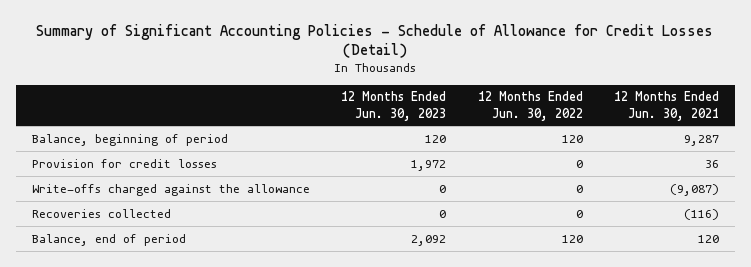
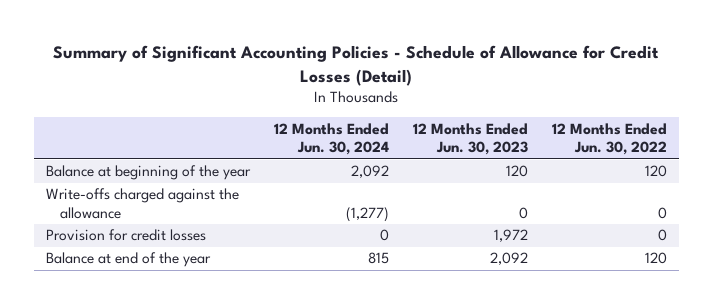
[613,91,719,121] 12 Months Ended Jun. 30, 2021 -> none
none -> [273,122,389,156] 12 Months Ended Jun. 30, 2024
[32,133,229,146] Balance, beginning of period -> [46,165,252,181] Balance at beginning of the year
[32,208,172,218] Recoveries collected -> none
[32,158,218,168] Provision for credit losses -> [46,229,207,242] Provision for credit losses
[32,233,187,246] Balance, end of period -> [46,252,212,268] Balance at end of the year

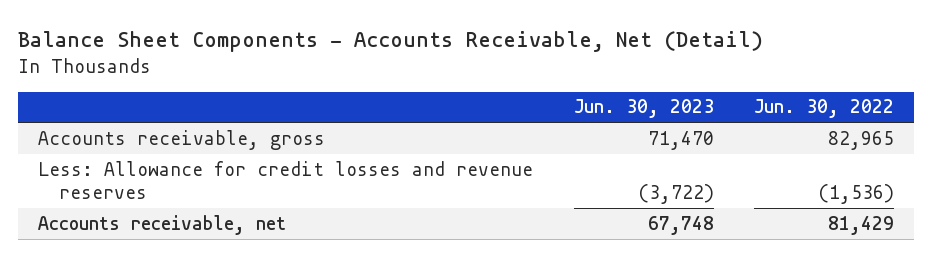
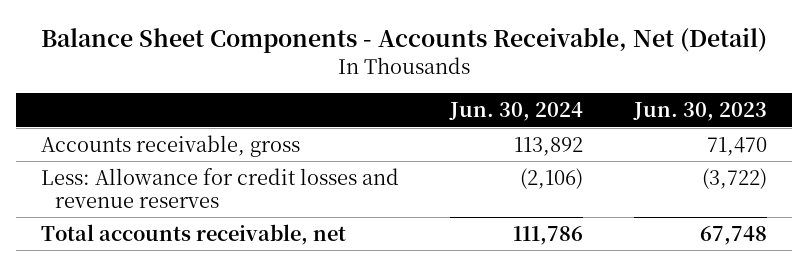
[753,99,894,119] Jun. 30, 2022 -> none
none -> [449,102,584,122] Jun. 30, 2024
[38,214,287,235] Accounts receivable, net -> [41,223,347,245] Total accounts receivable, net

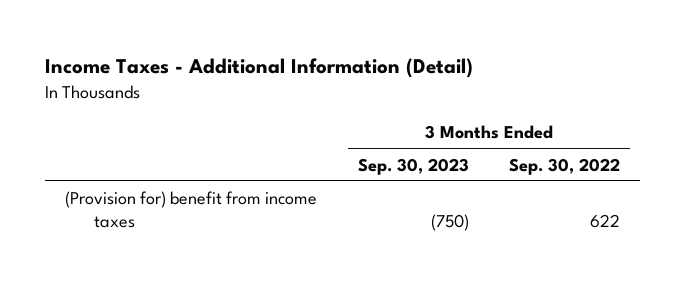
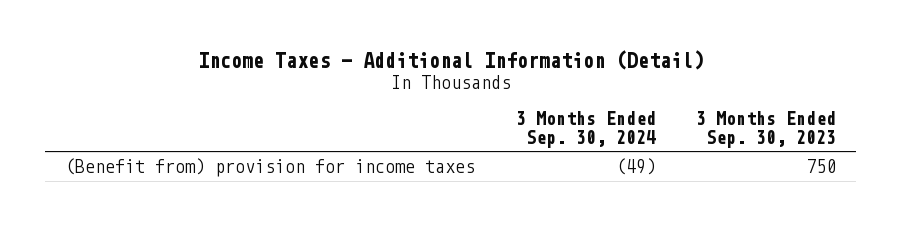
[509,157,621,175] Sep. 30, 2022 -> none
none -> [515,110,656,148] 3 Months Ended Sep. 30, 2024
[65,191,318,229] (Provision for) benefit from income taxes -> [65,158,476,178] (Benefit from) provision for income taxes
[430,214,469,232] (750) -> [806,159,837,174] 750

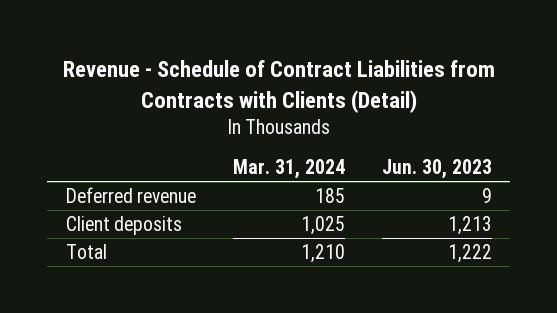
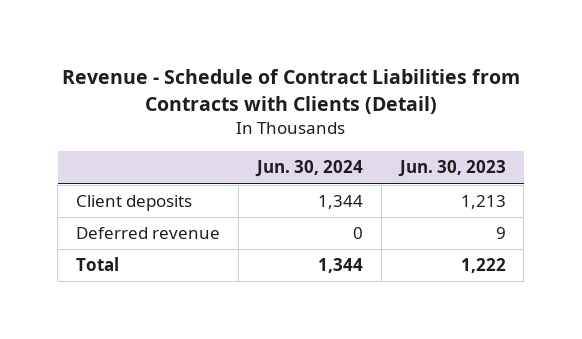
[232,159,345,180] Mar. 31, 2024 -> none
none -> [254,160,363,178] Jun. 30, 2024
[65,186,196,203] Deferred revenue -> [76,227,221,240] Deferred revenue

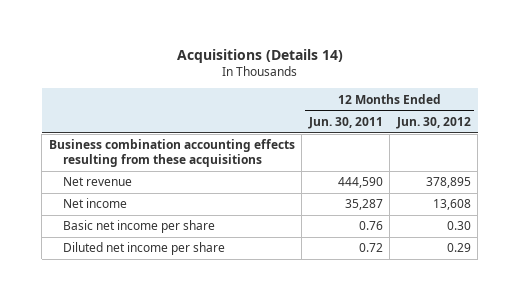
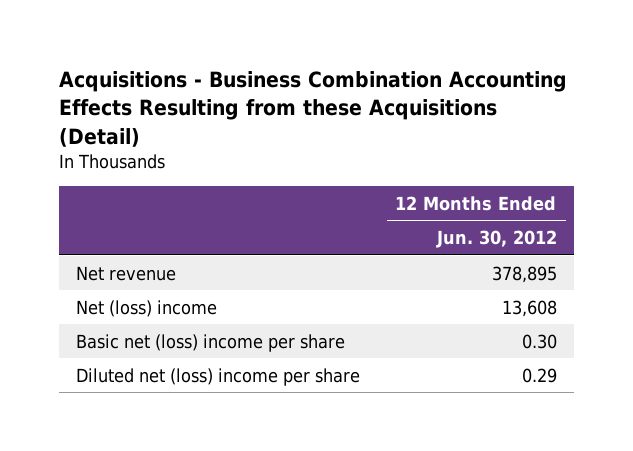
[176,49,343,64] Acquisitions (Details 14) -> [58,70,567,147] Acquisitions - Business Combination Accounting Effects Resulting from these Acquisitions (Detail)
[307,117,383,130] Jun. 30, 2011 -> none
[48,139,295,168] Business combination accounting effects resulting from these acquisitions -> none
[62,198,127,209] Net income -> [76,299,218,317] Net (loss) income
[62,220,215,234] Basic net income per share -> [76,333,346,352] Basic net (loss) income per share
[62,242,225,256] Diluted net income per share -> [76,367,361,386] Diluted net (loss) income per share

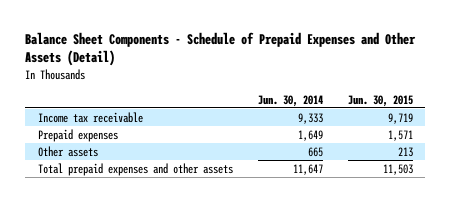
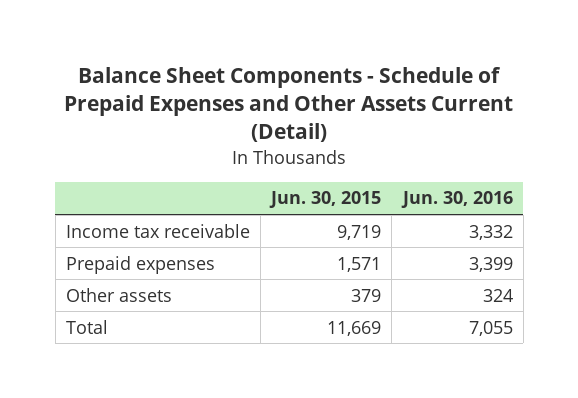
[24,31,416,67] Balance Sheet Components - Schedule of Prepaid Expenses and Other Assets (Detail) -> [64,67,514,143] Balance Sheet Components - Schedule of Prepaid Expenses and Other Assets Current (Detail)
[257,94,323,107] Jun. 30, 2014 -> none
none -> [400,191,513,209] Jun. 30, 2016
[37,162,233,176] Total prepaid expenses and other assets -> none
[397,146,413,157] 213 -> [351,288,382,302] 379
none -> [65,319,108,334] Total

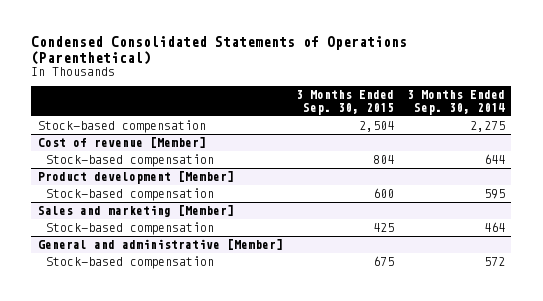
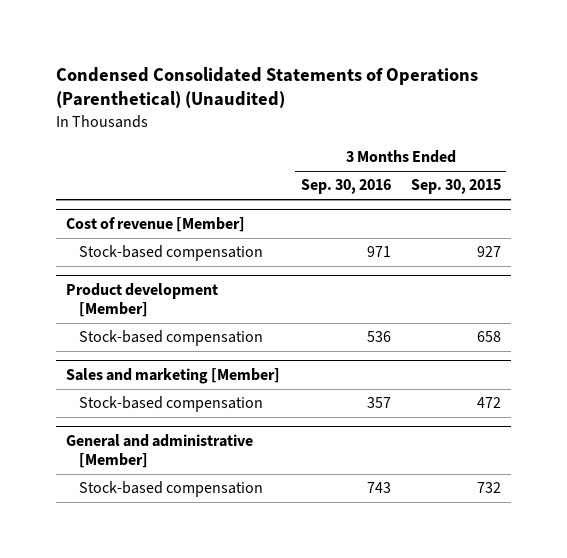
[31,35,408,65] Condensed Consolidated Statements of Operations (Parenthetical) -> [55,66,478,109] Condensed Consolidated Statements of Operations (Parenthetical) (Unaudited)
[406,90,505,116] 3 Months Ended Sep. 30, 2014 -> none
none -> [300,179,391,195] Sep. 30, 2016
[37,119,206,133] Stock-based compensation -> none
[372,154,394,164] 804 -> [477,246,502,258] 927
[372,187,394,198] 600 -> [477,331,502,343] 658
[372,222,394,232] 425 -> [477,397,502,409] 472
[372,255,394,266] 675 -> [477,482,502,494] 732

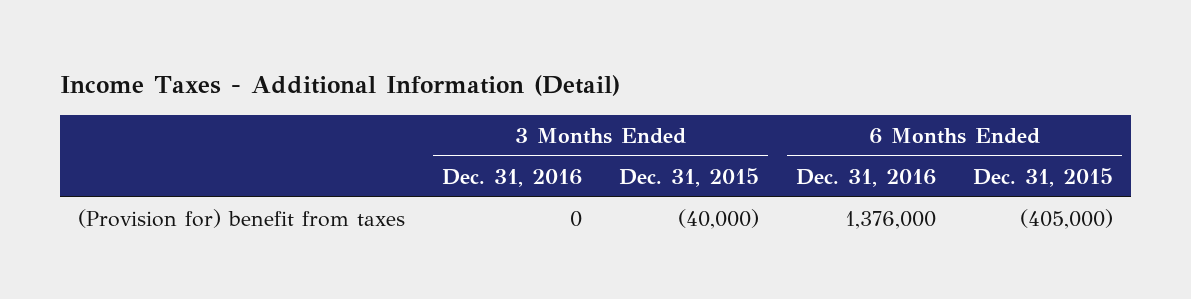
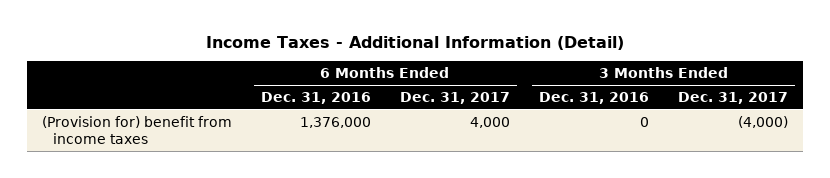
[619,167,760,187] Dec. 31, 2015 -> none
[972,167,1113,187] Dec. 31, 2015 -> none
none -> [399,91,510,104] Dec. 31, 2017
none -> [678,91,789,104] Dec. 31, 2017
[78,208,406,228] (Provision for) benefit from taxes -> [41,115,232,144] (Provision for) benefit from income taxes

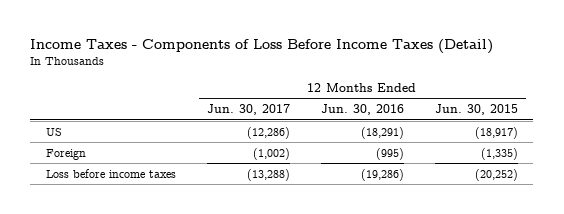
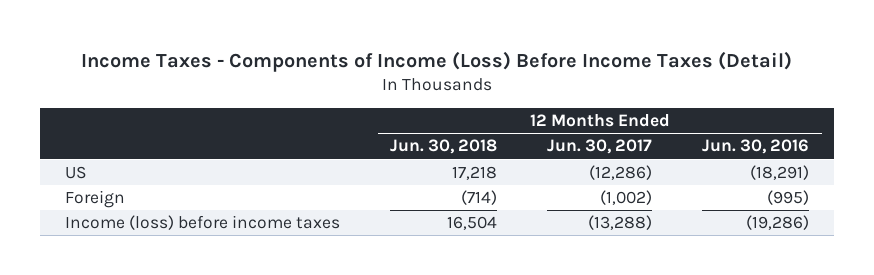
[30,38,494,54] Income Taxes - Components of Loss Before Income Taxes (Detail) -> [81,50,793,72] Income Taxes - Components of Income (Loss) Before Income Taxes (Detail)
[434,104,518,116] Jun. 30, 2015 -> none
none -> [390,139,498,155] Jun. 30, 2018
[45,168,176,178] Loss before income taxes -> [64,215,340,231] Income (loss) before income taxes

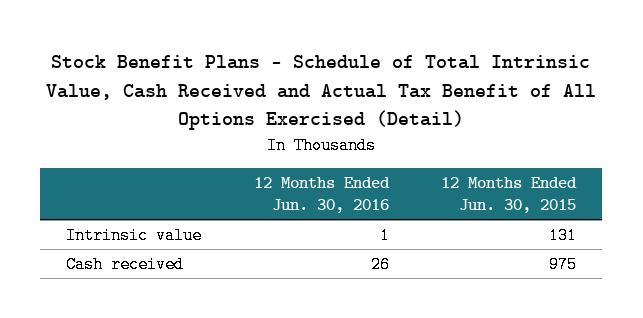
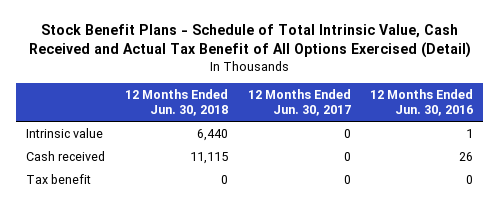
[441,176,578,214] 12 Months Ended Jun. 30, 2015 -> none
none -> [124,88,228,117] 12 Months Ended Jun. 30, 2018
none -> [247,88,351,117] 12 Months Ended Jun. 30, 2017
none -> [26,173,92,184] Tax benefit

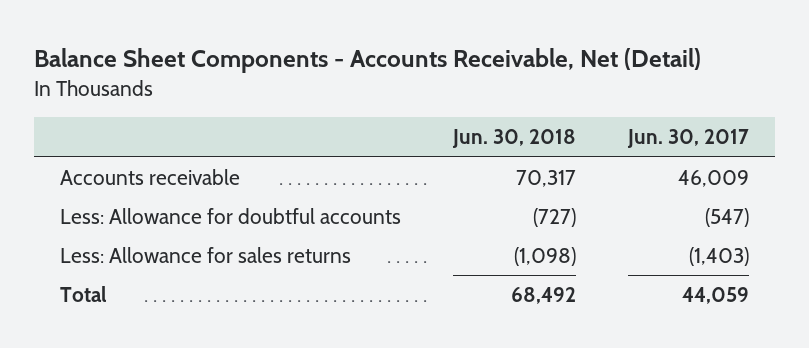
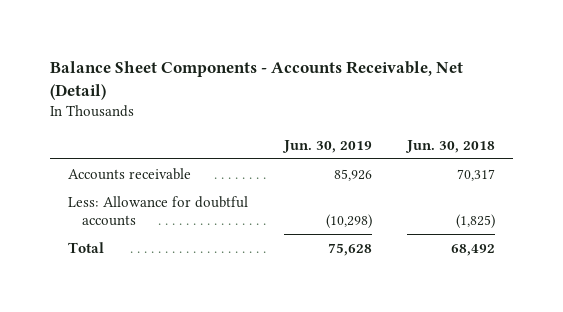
[627,129,750,149] Jun. 30, 2017 -> none
none -> [281,139,372,153] Jun. 30, 2019
[60,247,352,264] Less: Allowance for sales returns -> none
[533,208,577,228] (727) -> [456,214,496,230] (1,825)

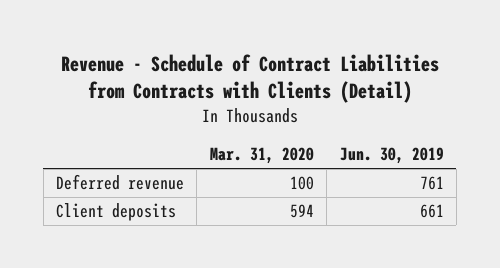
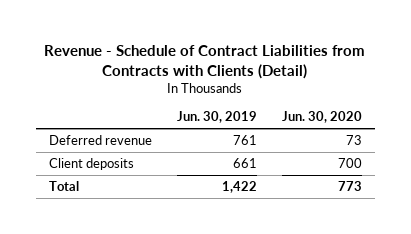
[209,147,314,165] Mar. 31, 2020 -> none
none -> [281,111,362,124] Jun. 30, 2020
none -> [48,181,79,192] Total

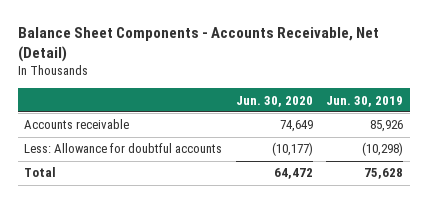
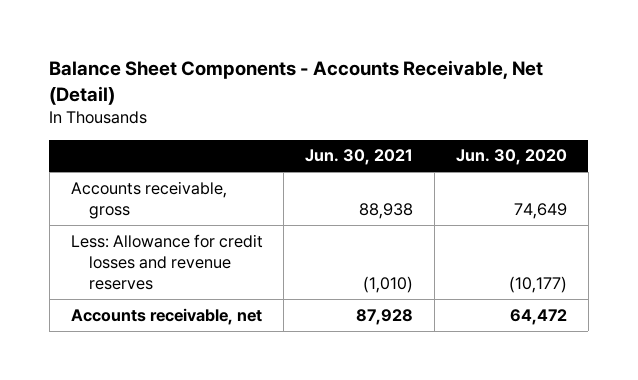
[326,95,404,107] Jun. 30, 2019 -> none
none -> [305,149,414,166] Jun. 30, 2021
[24,119,130,130] Accounts receivable -> [70,180,227,220] Accounts receivable, gross
[24,143,223,154] Less: Allowance for doubtful accounts -> [70,233,263,291] Less: Allowance for credit losses and revenue reserves
[24,167,57,178] Total -> [70,307,262,325] Accounts receivable, net

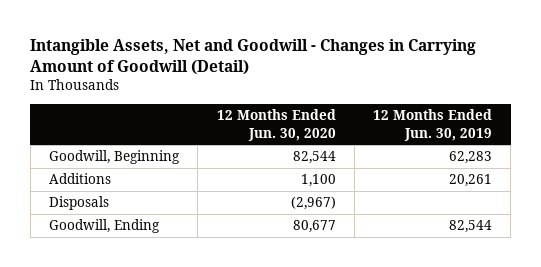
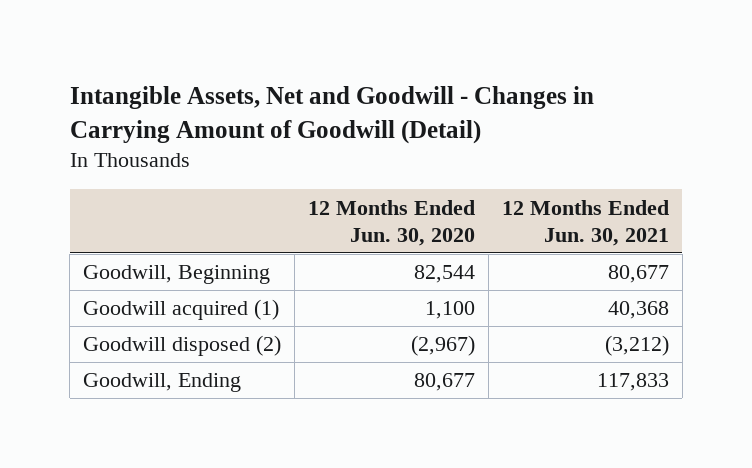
[373,109,493,141] 12 Months Ended Jun. 30, 2019 -> none
none -> [501,199,669,246] 12 Months Ended Jun. 30, 2021
[49,173,112,185] Additions -> [83,299,280,321] Goodwill acquired (1)
[49,196,110,211] Disposals -> [83,335,282,357] Goodwill disposed (2)

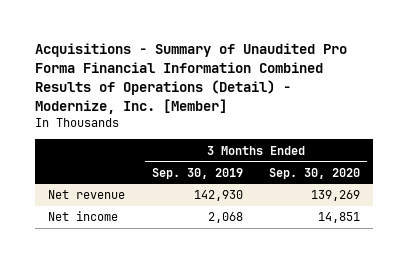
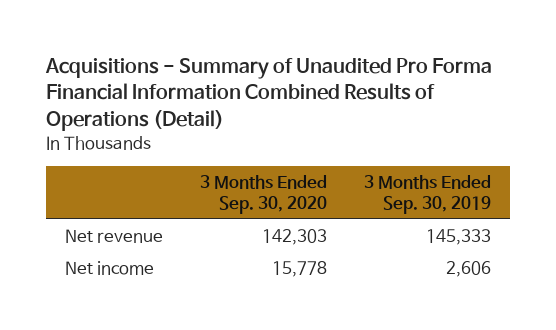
[35,43,348,114] Acquisitions - Summary of Unaudited Pro Forma Financial Information Combined Results of Operations (Detail) - Modernize, Inc. [Member] -> [45,57,493,131] Acquisitions - Summary of Unaudited Pro Forma Financial Information Combined Results of Operations (Detail)
[193,190,243,202] 142,930 -> [426,229,492,246] 145,333
[311,190,361,202] 139,269 -> [262,229,328,246] 142,303
[207,212,243,224] 2,068 -> [446,261,492,278] 2,606
[318,212,361,224] 14,851 -> [272,261,328,278] 15,778

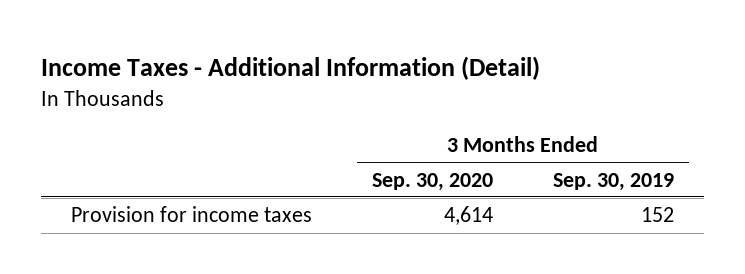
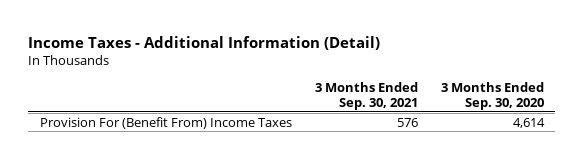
[552,172,674,191] Sep. 30, 2019 -> none
none -> [314,81,418,111] 3 Months Ended Sep. 30, 2021
[71,206,313,223] Provision for income taxes -> [39,116,292,129] Provision For (Benefit From) Income Taxes

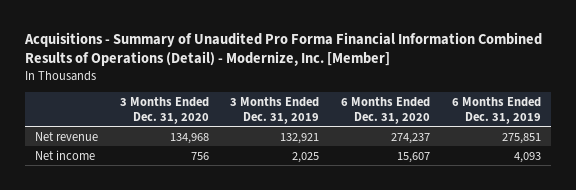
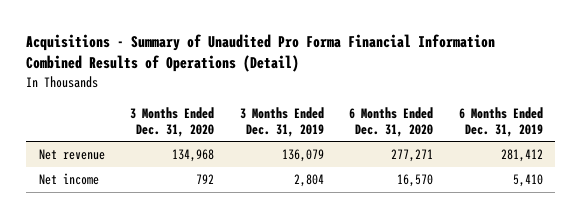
[23,31,542,67] Acquisitions - Summary of Unaudited Pro Forma Financial Information Combined Results of Operations (Detail) - Modernize, Inc. [Member] -> [25,33,495,73] Acquisitions - Summary of Unaudited Pro Forma Financial Information Combined Results of Operations (Detail)
[280,132,320,144] 132,921 -> [281,149,324,163] 136,079
[391,132,431,144] 274,237 -> [391,149,434,163] 277,271
[501,132,541,144] 275,851 -> [500,149,543,163] 281,412
[190,151,209,160] 756 -> [196,174,215,185] 792
[292,151,320,163] 2,025 -> [293,174,324,188] 2,804
[397,151,431,163] 15,607 -> [397,174,434,188] 16,570
[513,151,541,163] 4,093 -> [512,174,543,188] 5,410

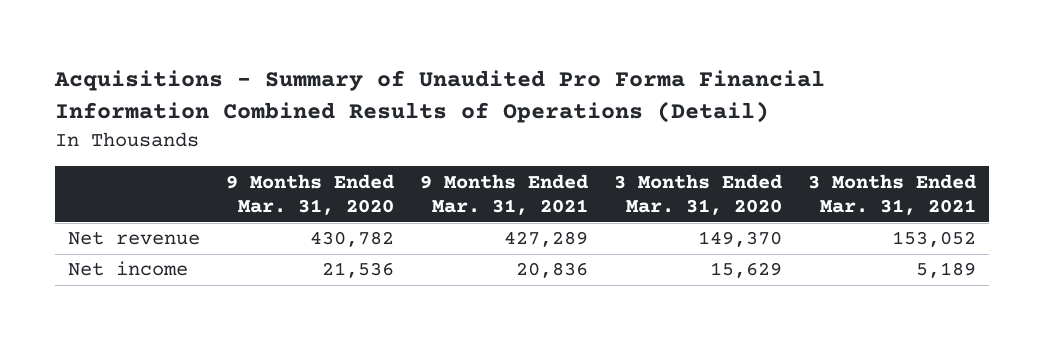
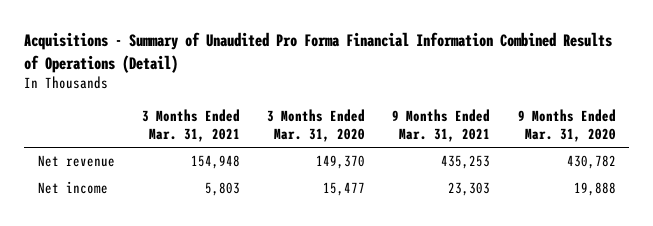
[503,231,588,248] 427,289 -> [441,155,491,170] 435,253
[892,231,977,248] 153,052 -> [190,155,240,170] 154,948
[321,262,394,279] 21,536 -> [573,182,616,197] 19,888
[515,262,588,279] 20,836 -> [448,182,491,197] 23,303
[710,262,783,279] 15,629 -> [323,182,366,197] 15,477
[916,262,977,279] 5,189 -> [204,182,240,197] 5,803

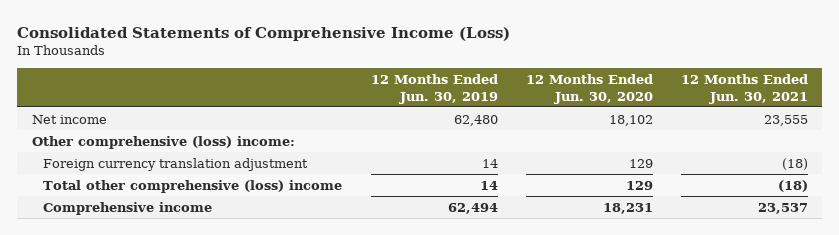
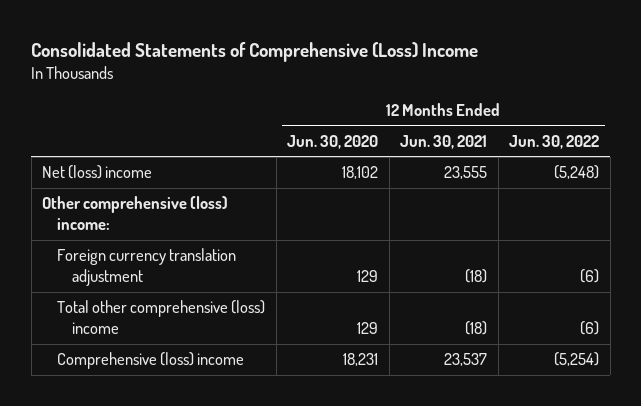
[17,26,511,41] Consolidated Statements of Comprehensive Income (Loss) -> [31,41,479,62] Consolidated Statements of Comprehensive (Loss) Income
[370,73,498,104] 12 Months Ended Jun. 30, 2019 -> none
none -> [509,134,600,149] Jun. 30, 2022
[31,114,107,124] Net income -> [42,165,153,180] Net (loss) income
[43,201,213,215] Comprehensive income -> [57,352,245,370] Comprehensive (loss) income

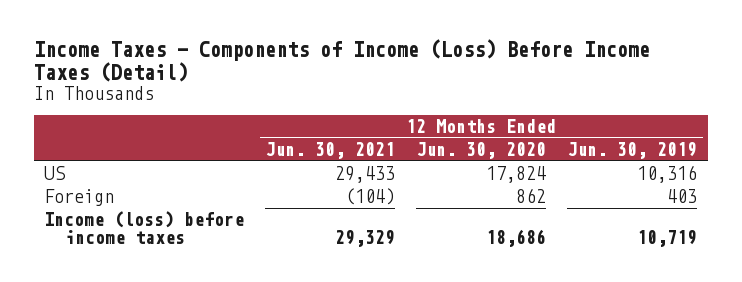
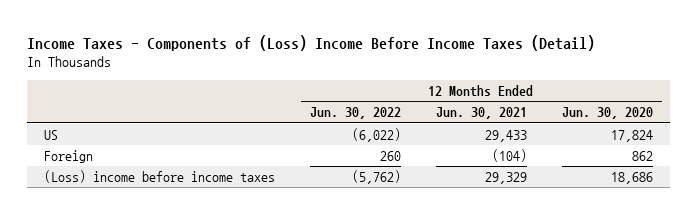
[34,39,651,83] Income Taxes - Components of Income (Loss) Before Income Taxes (Detail) -> [26,34,595,51] Income Taxes - Components of (Loss) Income Before Income Taxes (Detail)
[567,142,698,160] Jun. 30, 2019 -> none
none -> [310,107,402,120] Jun. 30, 2022
[44,211,245,244] Income (loss) before income taxes -> [44,169,276,183] (Loss) income before income taxes

